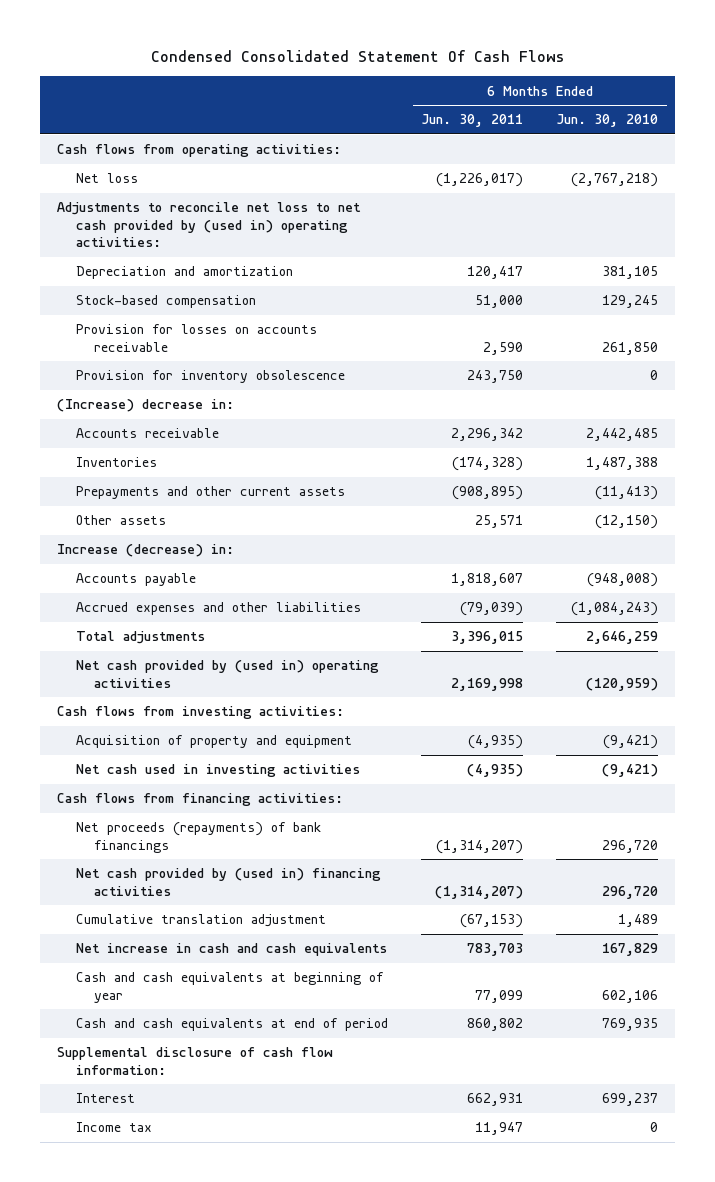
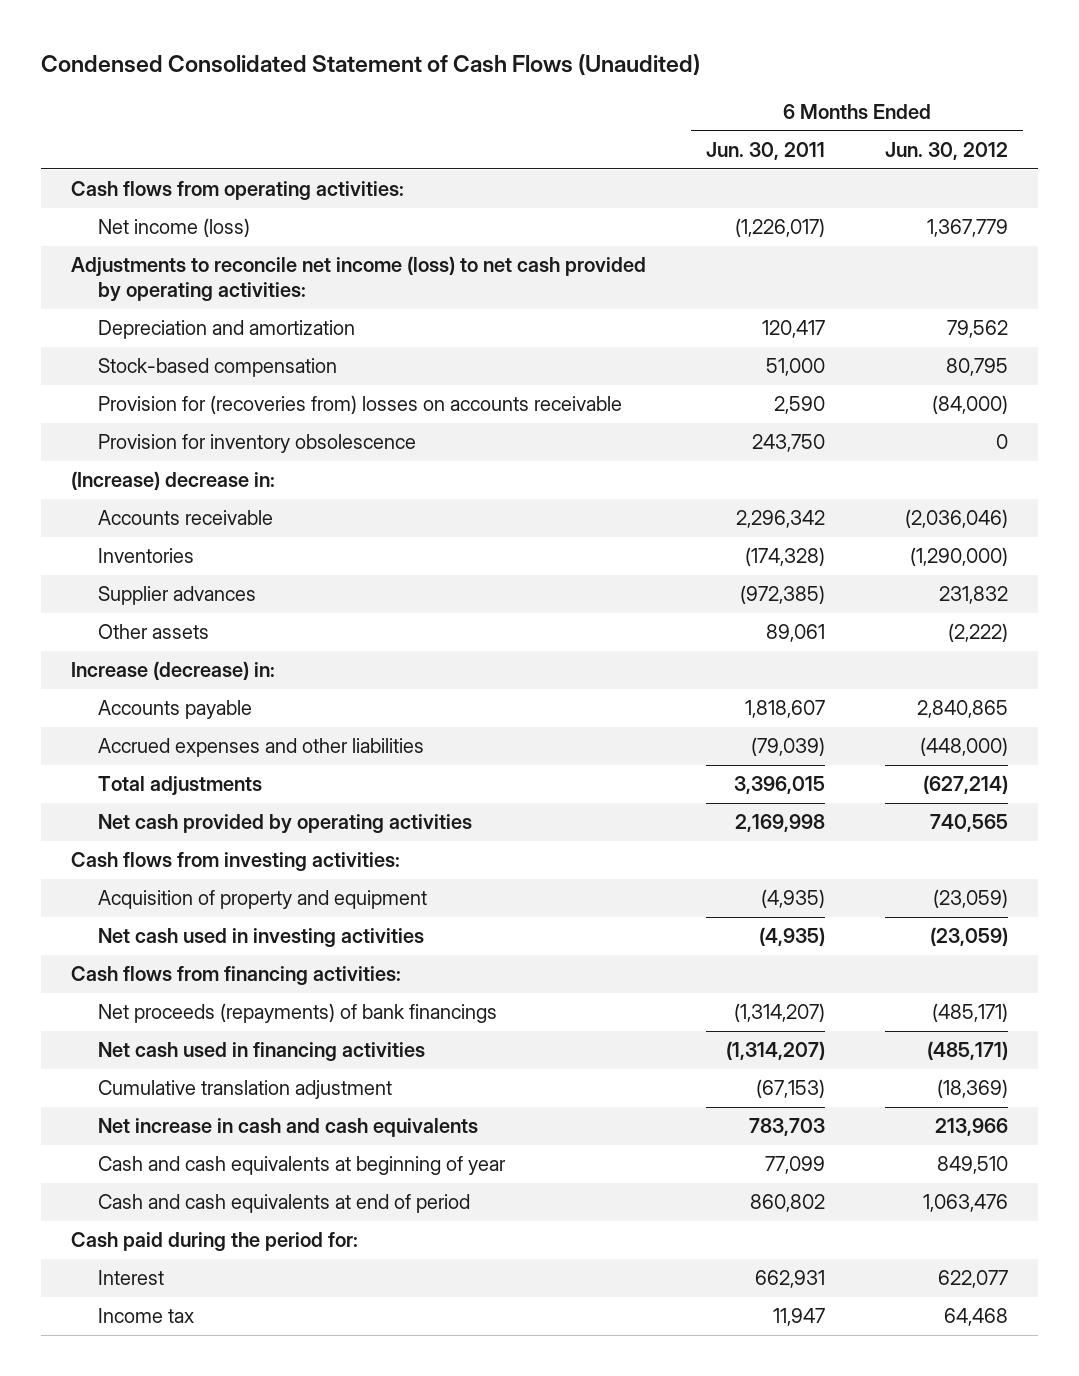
[150,50,565,63] Condensed Consolidated Statement Of Cash Flows -> [41,54,701,76] Condensed Consolidated Statement of Cash Flows (Unaudited)
[556,114,659,128] Jun. 30, 2010 -> none
none -> [884,141,1008,160] Jun. 30, 2012
[75,173,138,184] Net loss -> [97,218,250,238] Net income (loss)
[57,202,362,248] Adjustments to reconcile net loss to net cash provided by (used in) operating activities: -> [71,256,647,303] Adjustments to reconcile net income (loss) to net cash provided by operating activities:
[75,324,317,352] Provision for losses on accounts receivable -> [97,395,622,415] Provision for (recoveries from) losses on accounts receivable
[75,486,345,500] Prepayments and other current assets -> none
none -> [97,586,256,606] Supplier advances
[475,515,524,529] 25,571 -> [765,624,825,643] 89,061
[75,660,379,688] Net cash provided by (used in) operating activities -> [97,814,472,835] Net cash provided by operating activities
[75,868,381,896] Net cash provided by (used in) financing activities -> [97,1042,425,1062] Net cash used in financing activities
[57,1047,334,1075] Supplemental disclosure of cash flow information: -> none
none -> [71,1232,359,1252] Cash paid during the period for:

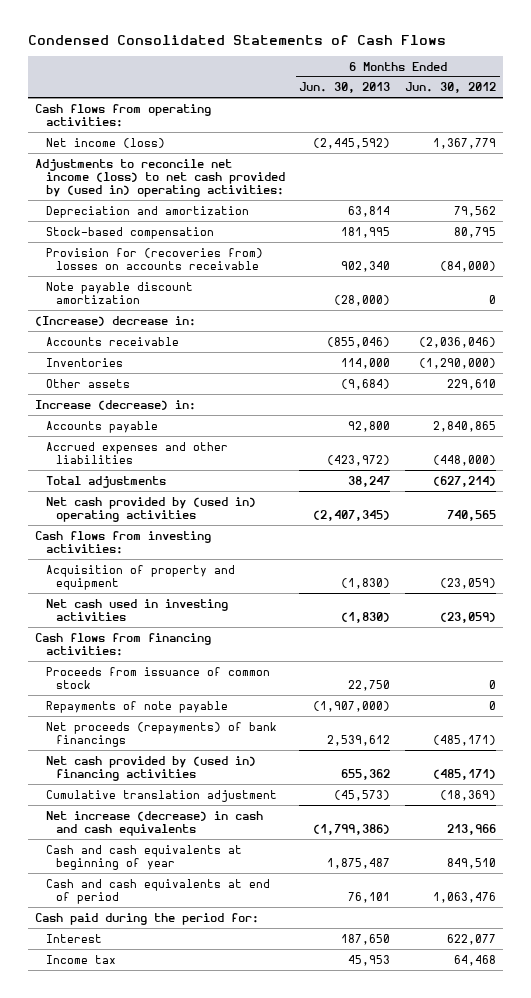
[41,54,701,76] Condensed Consolidated Statement of Cash Flows (Unaudited) -> [27,34,446,45] Condensed Consolidated Statements of Cash Flows
[705,141,825,160] Jun. 30, 2011 -> none
none -> [299,82,391,94] Jun. 30, 2013
[71,256,647,303] Adjustments to reconcile net income (loss) to net cash provided by operating activities: -> [34,158,285,198] Adjustments to reconcile net income (loss) to net cash provided by (used in) operating activities:
[97,434,416,454] Provision for inventory obsolescence -> none
none -> [45,281,193,304] Note payable discount amortization
[97,586,256,606] Supplier advances -> none
[947,623,1008,643] (2,222) -> [447,378,497,390] 229,610
[97,814,472,835] Net cash provided by operating activities -> [45,496,256,522] Net cash provided by (used in) operating activities
none -> [45,666,270,689] Proceeds from issuance of common stock
none -> [45,700,228,713] Repayments of note payable
[97,1042,425,1062] Net cash used in financing activities -> [45,755,256,781] Net cash provided by (used in) financing activities
[97,1118,478,1138] Net increase in cash and cash equivalents -> [45,810,263,836] Net increase (decrease) in cash and cash equivalents

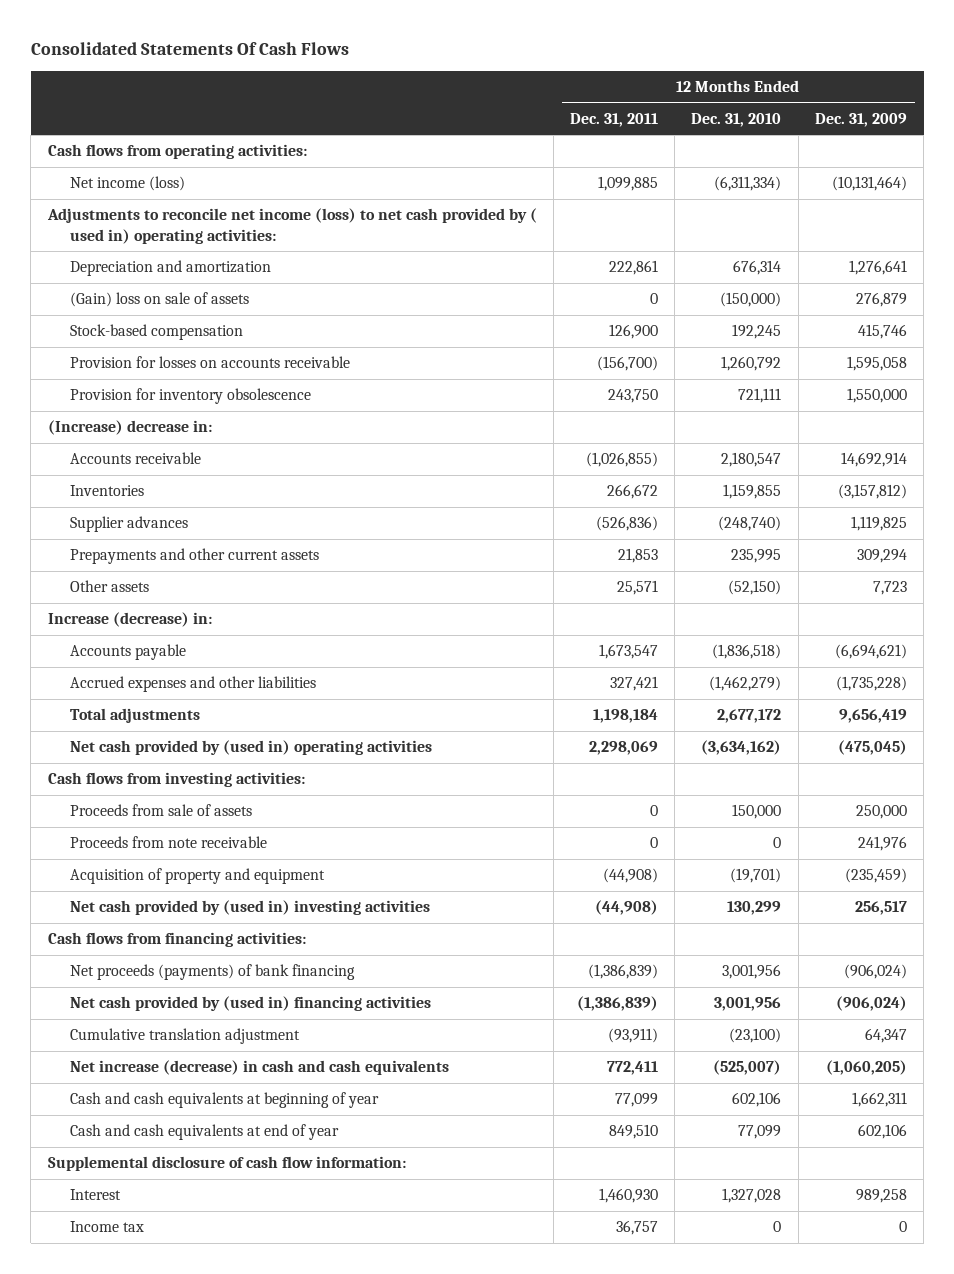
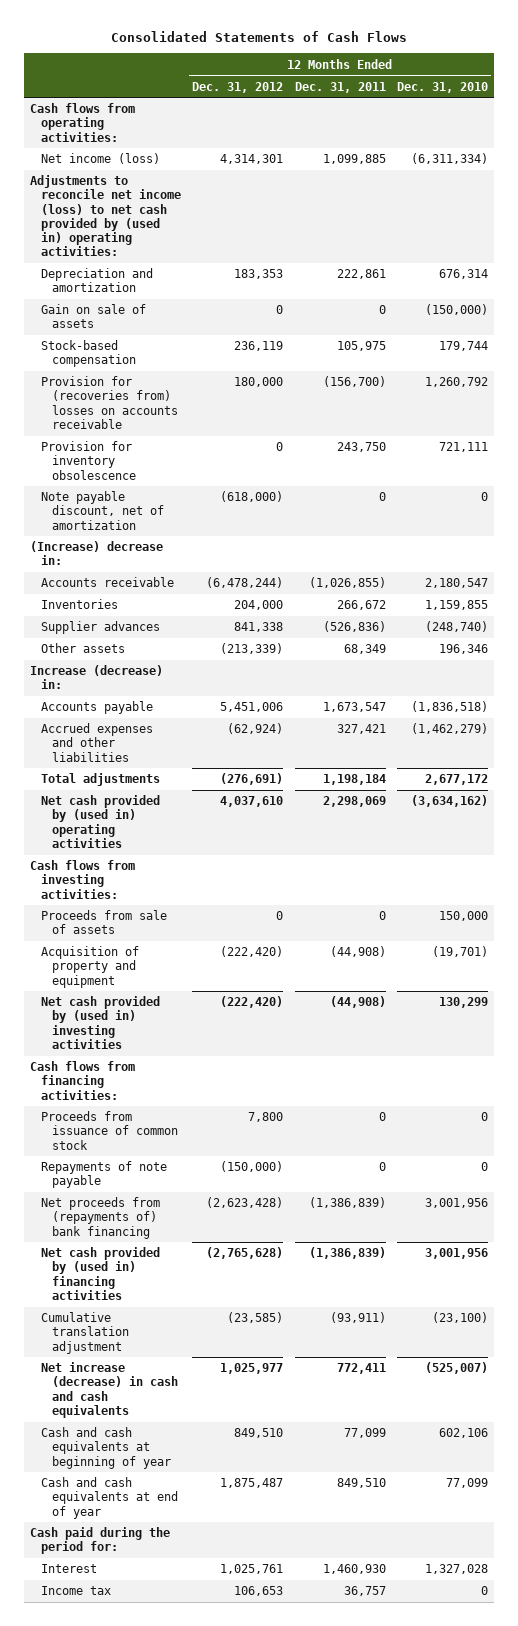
[30,42,349,56] Consolidated Statements Of Cash Flows -> [111,30,408,42] Consolidated Statements of Cash Flows
[814,112,907,127] Dec. 31, 2009 -> none
none -> [192,81,284,93] Dec. 31, 2012
[46,208,537,244] Adjustments to reconcile net income (loss) to net cash provided by ( used in) operating activities: -> [29,175,181,257] Adjustments to reconcile net income (loss) to net cash provided by (used in) operating activities:
[70,292,250,308] (Gain) loss on sale of assets -> [40,304,146,329] Gain on sale of assets
[609,324,659,340] 126,900 -> [336,341,386,352] 105,975
[732,324,782,340] 192,245 -> [439,341,489,352] 179,744
[70,356,351,369] Provision for losses on accounts receivable -> [40,376,178,429] Provision for (recoveries from) losses on accounts receivable
none -> [40,491,164,530] Note payable discount, net of amortization
[70,548,320,565] Prepayments and other current assets -> none
[617,580,659,596] 25,571 -> [343,644,386,655] 68,349
[728,580,782,596] (52,150) -> [439,644,489,655] 196,346
[70,836,268,849] Proceeds from note receivable -> none
none -> [40,1111,178,1150] Proceeds from issuance of common stock
none -> [40,1161,167,1189] Repayments of note payable
[70,964,356,981] Net proceeds (payments) of bank financing -> [40,1197,160,1239] Net proceeds from (repayments of) bank financing
[47,1156,406,1172] Supplemental disclosure of cash flow information: -> none
none -> [29,1527,170,1555] Cash paid during the period for:

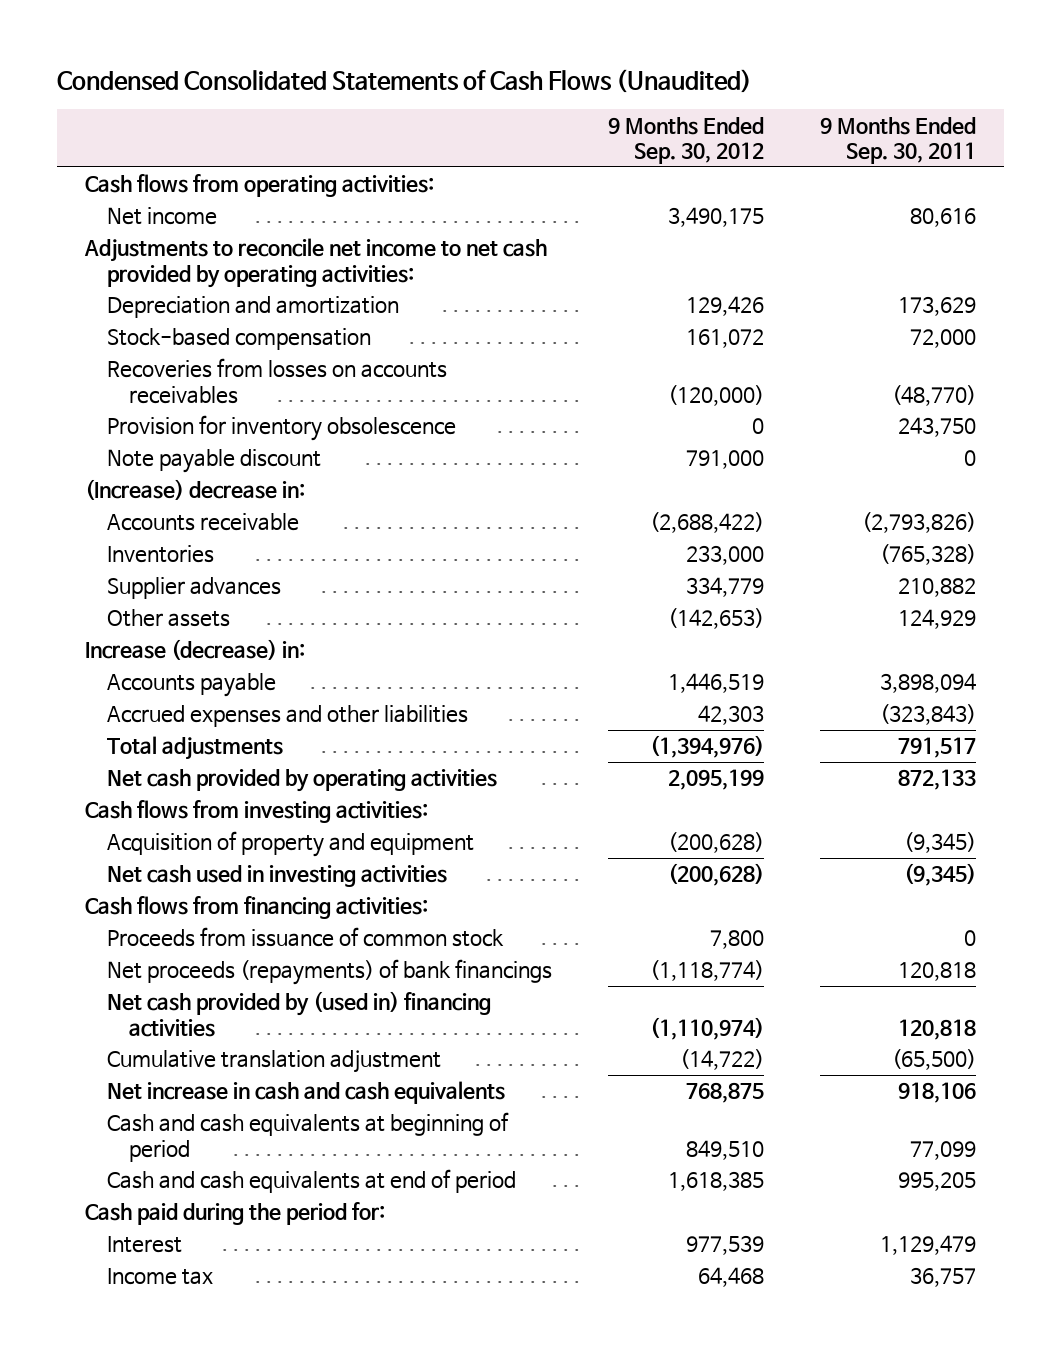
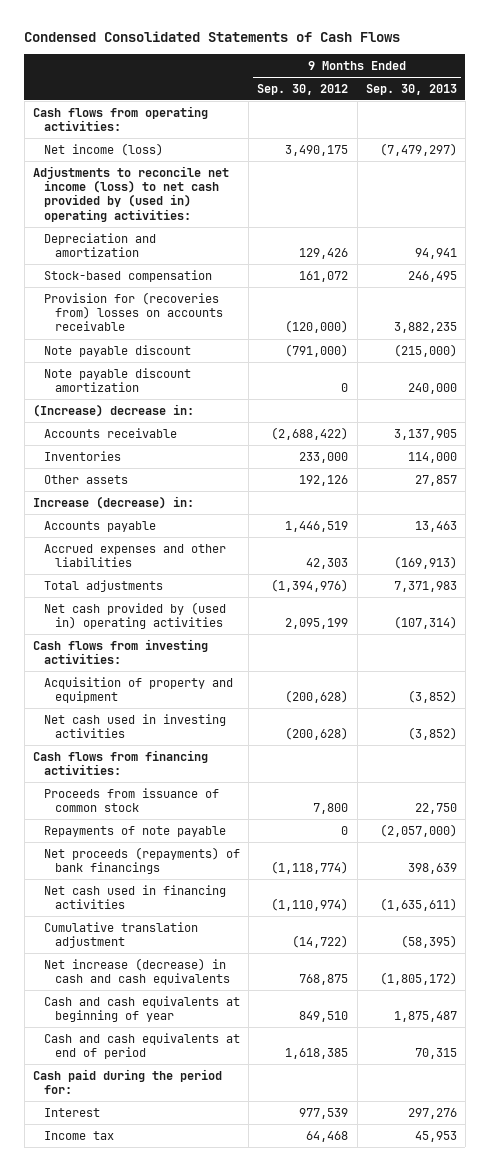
[56,68,752,93] Condensed Consolidated Statements of Cash Flows (Unaudited) -> [24,31,401,43] Condensed Consolidated Statements of Cash Flows
[819,116,976,165] 9 Months Ended Sep. 30, 2011 -> none
none -> [365,83,457,95] Sep. 30, 2013
[106,207,217,226] Net income -> [44,142,164,156] Net income (loss)
[83,238,547,288] Adjustments to reconcile net income to net cash provided by operating activities: -> [32,165,229,222] Adjustments to reconcile net income (loss) to net cash provided by (used in) operating activities:
[106,415,456,442] Provision for inventory obsolescence -> none
[106,358,447,404] Recoveries from losses on accounts receivables -> [44,291,224,332] Provision for (recoveries from) losses on accounts receivable
[685,450,764,470] 791,000 -> [285,343,349,357] (791,000)
none -> [44,367,192,393] Note payable discount amortization
[106,577,281,600] Supplier advances -> none
[667,608,764,630] (142,653) -> [299,474,349,486] 192,126
[106,769,497,793] Net cash provided by operating activities -> [44,601,227,630] Net cash provided by (used in) operating activities
none -> [44,825,227,837] Repayments of note payable
[106,991,491,1037] Net cash provided by (used in) financing activities -> [44,884,227,910] Net cash used in financing activities
[106,1081,505,1105] Net increase in cash and cash equivalents -> [44,957,231,986] Net increase (decrease) in cash and cash equivalents
[106,1112,509,1162] Cash and cash equivalents at beginning of period -> [44,995,241,1023] Cash and cash equivalents at beginning of year

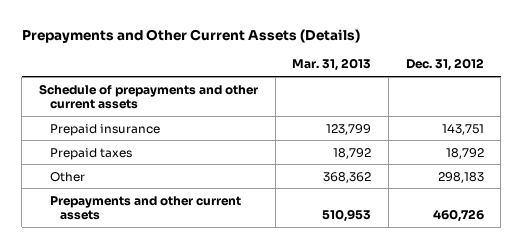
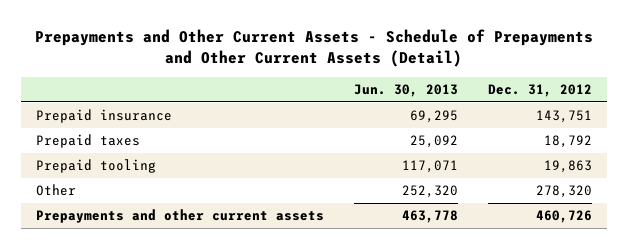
[21,29,360,44] Prepayments and Other Current Assets (Details) -> [34,28,593,68] Prepayments and Other Current Assets - Schedule of Prepayments and Other Current Assets (Detail)
[292,58,372,72] Mar. 31, 2013 -> none
none -> [353,84,458,98] Jun. 30, 2013
[38,83,258,110] Schedule of prepayments and other current assets -> none
none -> [35,159,156,174] Prepaid tooling
[437,171,484,183] 298,183 -> [535,185,592,199] 278,320

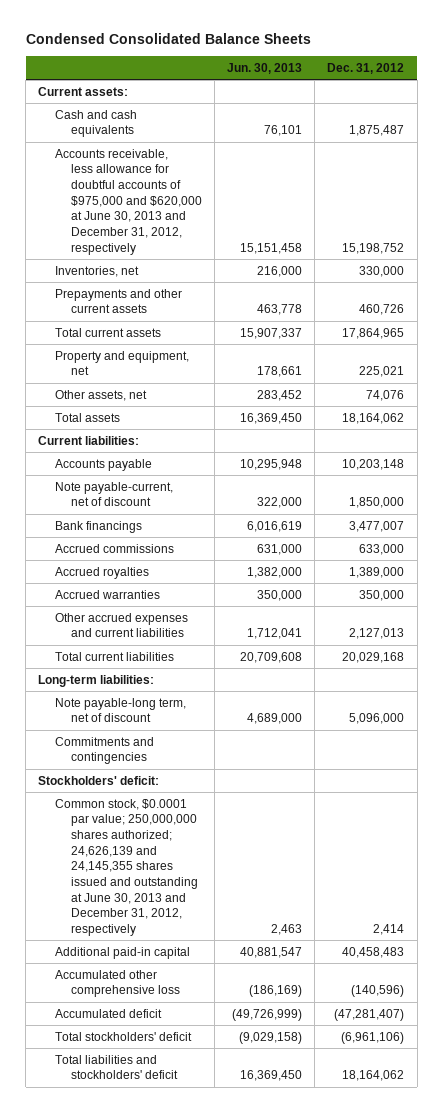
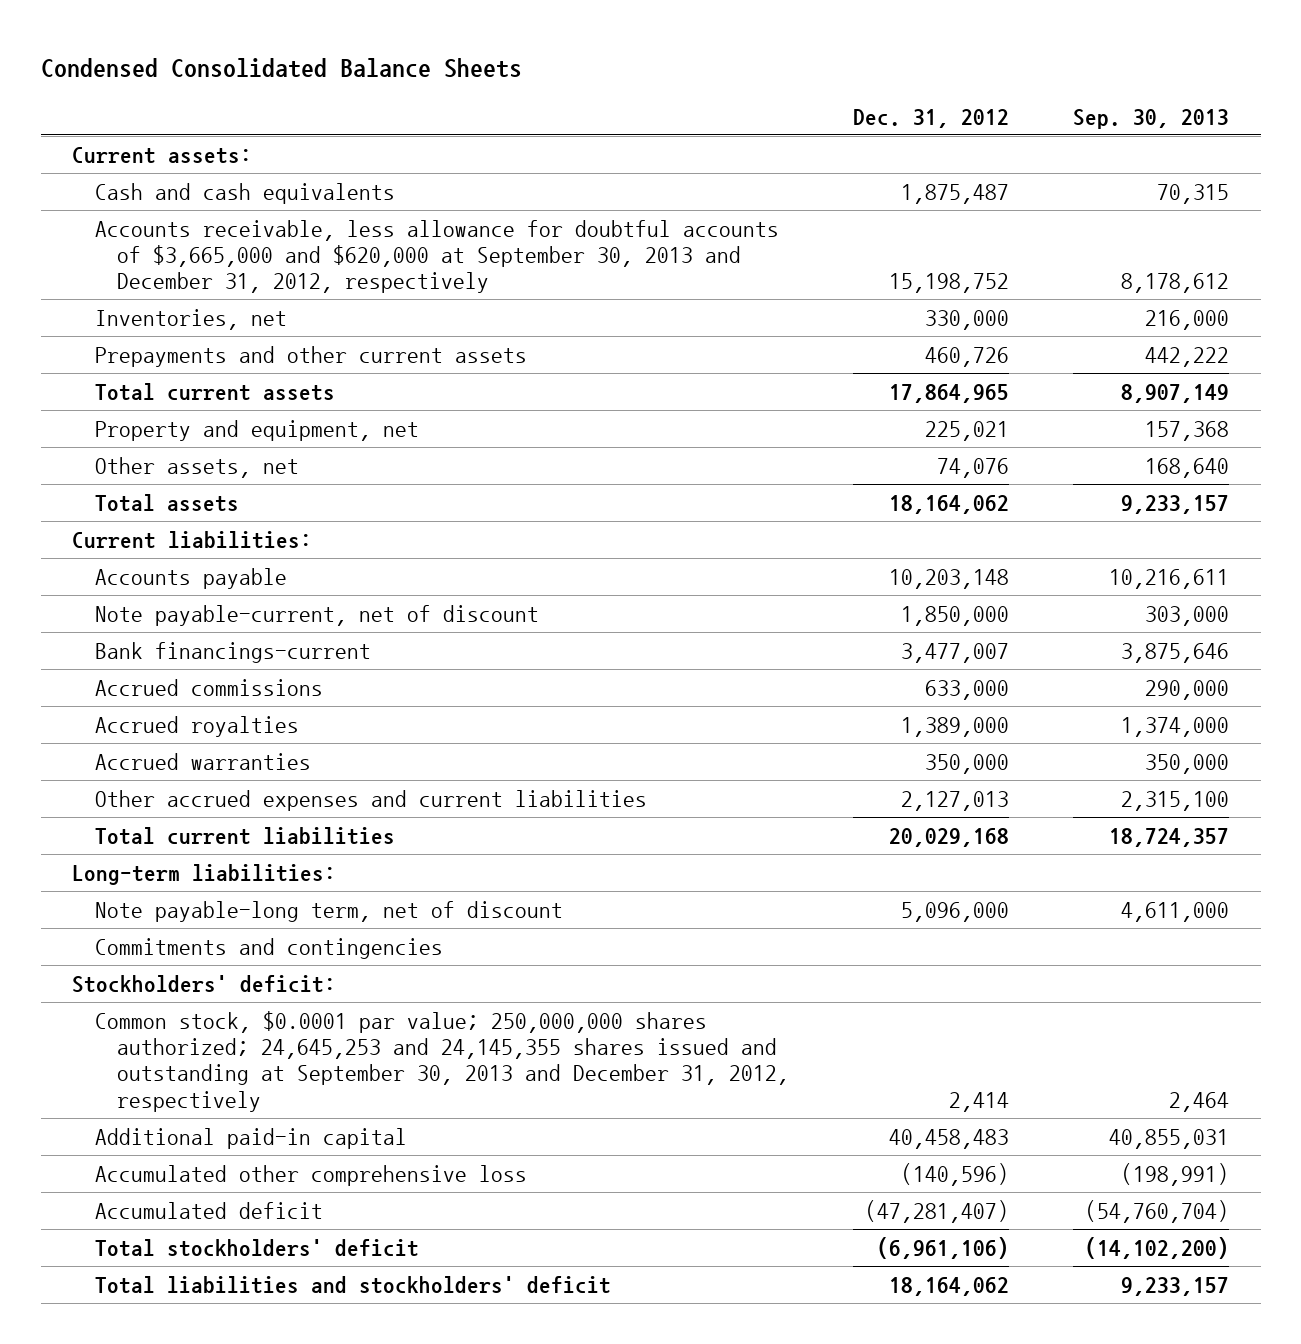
[227,63,303,75] Jun. 30, 2013 -> none
none -> [1072,108,1229,129] Sep. 30, 2013
[54,148,202,255] Accounts receivable, less allowance for doubtful accounts of $975,000 and $620,000 at June 30, 2013 and December 31, 2012, respectively -> [94,219,779,294] Accounts receivable, less allowance for doubtful accounts of $3,665,000 and $620,000 at September 30, 2013 and December 31, 2012, respectively
[54,520,142,533] Bank financings -> [94,641,371,663] Bank financings-current
[54,798,198,937] Common stock, $0.0001 par value; 250,000,000 shares authorized; 24,626,139 and 24,145,355 shares issued and outstanding at June 30, 2013 and December 31, 2012, respectively -> [94,1010,789,1112] Common stock, $0.0001 par value; 250,000,000 shares authorized; 24,645,253 and 24,145,355 shares issued and outstanding at September 30, 2013 and December 31, 2012, respectively

